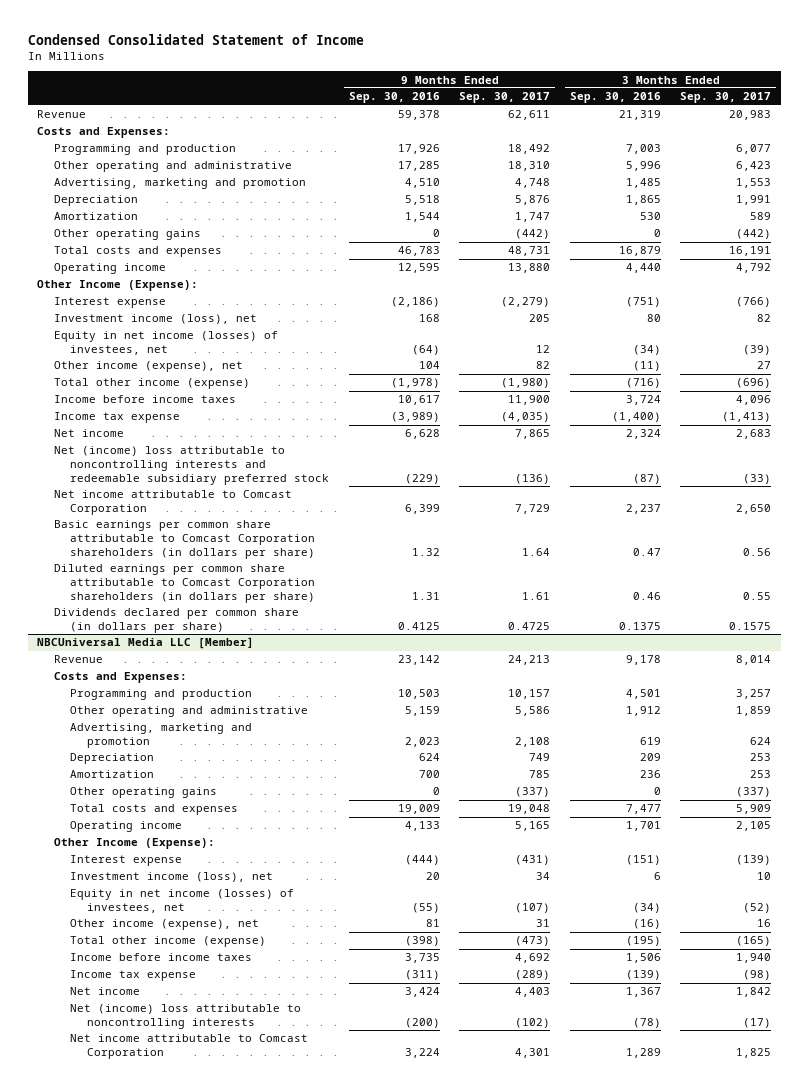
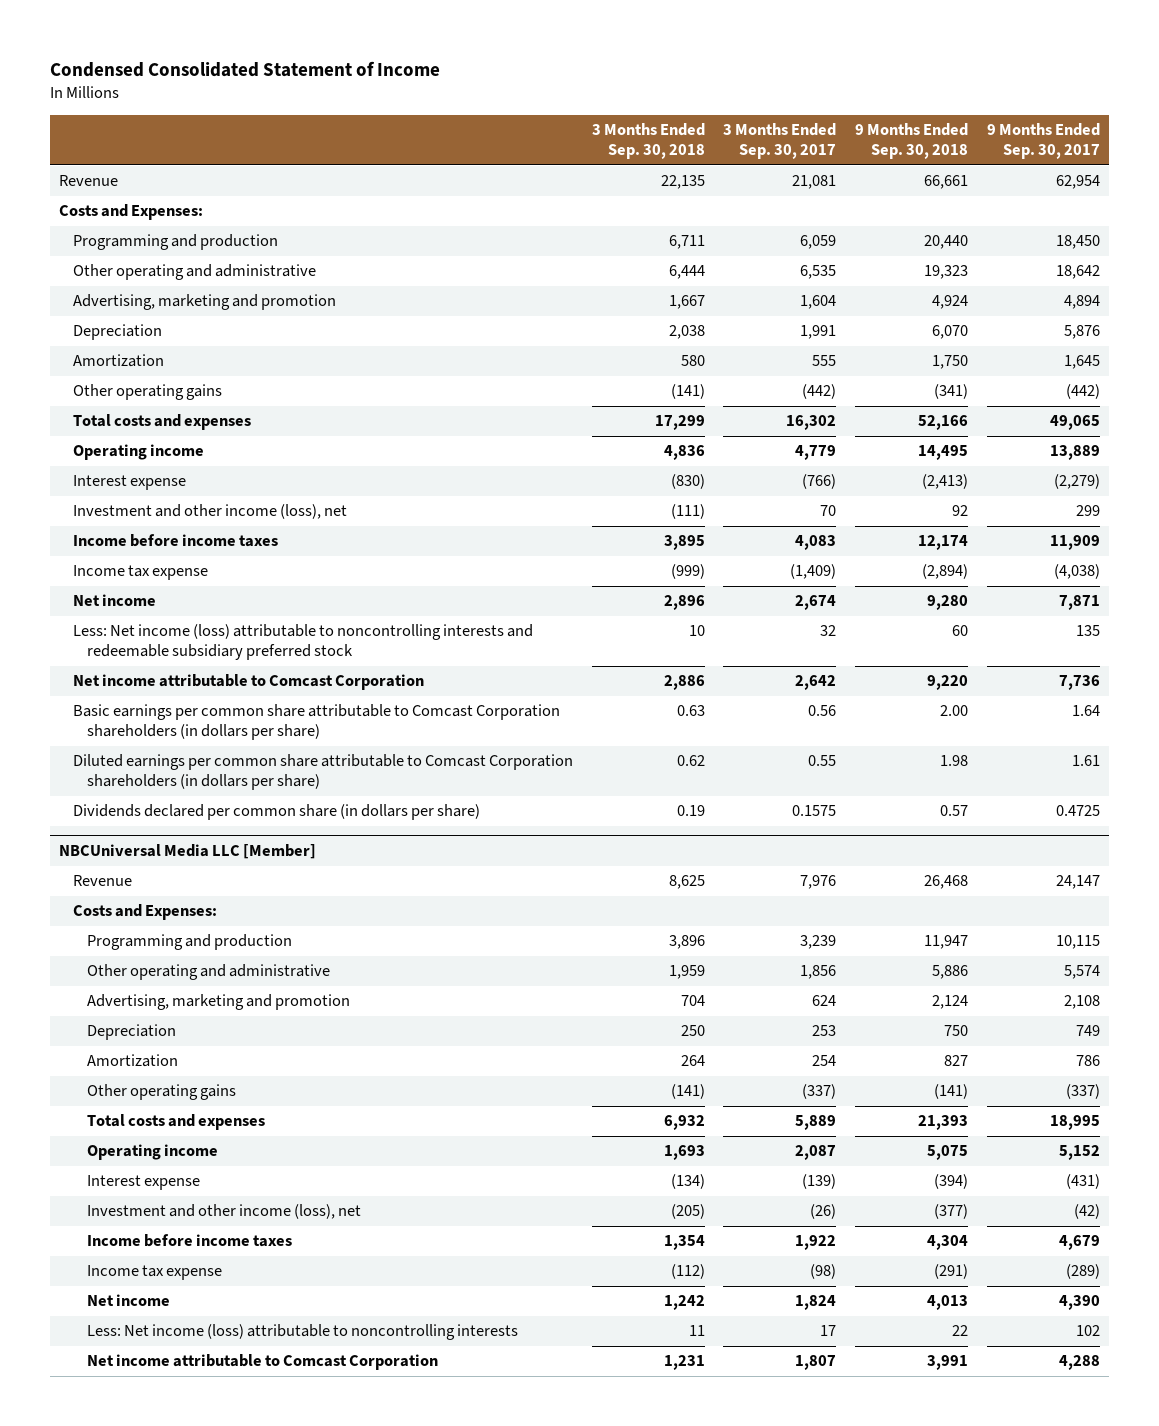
[348,92,440,104] Sep. 30, 2016 -> none
[569,92,661,104] Sep. 30, 2016 -> none
none -> [591,123,705,160] 3 Months Ended Sep. 30, 2018
none -> [855,123,969,160] 9 Months Ended Sep. 30, 2018
[508,110,551,121] 62,611 -> [1055,175,1100,190] 62,954
[729,110,772,121] 20,983 -> [792,175,837,190] 21,081
[508,144,551,155] 18,492 -> [1055,235,1100,250] 18,450
[736,144,772,155] 6,077 -> [800,235,837,250] 6,059
[508,161,551,172] 18,310 -> [1055,265,1100,280] 18,642
[736,161,772,172] 6,423 -> [800,265,837,280] 6,535
[515,178,551,189] 4,748 -> [1063,295,1100,310] 4,894
[736,178,772,189] 1,553 -> [800,295,837,310] 1,604
[515,212,551,223] 1,747 -> [1063,355,1100,370] 1,645
[750,212,772,221] 589 -> [812,355,837,367] 555
[37,280,199,292] Other Income (Expense): -> none
[508,246,551,257] 48,731 -> [1049,415,1100,431] 49,065
[729,246,772,257] 16,191 -> [786,415,837,431] 16,302
[508,263,551,274] 13,880 -> [1049,445,1100,461] 13,889
[736,263,772,274] 4,792 -> [795,445,837,461] 4,779
[53,314,257,325] Investment income (loss), net -> none
[53,331,278,356] Equity in net income (losses) of investees, net -> none
[53,361,243,373] Other income (expense), net -> none
[53,378,250,390] Total other income (expense) -> [73,504,348,520] Investment and other income (loss), net
[501,378,551,389] (1,980) -> [1075,505,1100,517] 299
[736,378,772,389] (696) -> [820,505,837,517] 70
[508,395,551,406] 11,900 -> [1049,535,1100,551] 11,909
[736,395,772,406] 4,096 -> [795,535,837,551] 4,083
[501,412,551,423] (4,035) -> [1053,564,1100,580] (4,038)
[722,412,772,423] (1,413) -> [790,564,837,580] (1,409)
[515,429,551,440] 7,865 -> [1058,595,1100,611] 7,871
[736,429,772,440] 2,683 -> [795,595,837,611] 2,674
[53,446,330,485] Net (income) loss attributable to noncontrolling interests and redeemable subsidiary preferred stock -> [73,624,534,661] Less: Net income (loss) attributable to noncontrolling interests and redeemable subsidiary preferred stock
[515,473,551,484] (136) -> [1075,625,1100,637] 135
[743,473,772,484] (33) -> [820,625,837,637] 32
[515,504,551,515] 7,729 -> [1058,675,1100,691] 7,736
[736,504,772,515] 2,650 -> [795,675,837,691] 2,642
[508,655,551,666] 24,213 -> [1055,875,1100,890] 24,147
[736,655,772,666] 8,014 -> [800,875,837,890] 7,976
[508,689,551,700] 10,157 -> [1055,935,1100,950] 10,115
[736,689,772,700] 3,257 -> [800,935,837,950] 3,239
[515,706,551,717] 5,586 -> [1063,965,1100,980] 5,574
[736,706,772,717] 1,859 -> [800,965,837,980] 1,856
[529,770,551,779] 785 -> [1075,1055,1100,1067] 786
[750,770,772,779] 253 -> [812,1055,837,1067] 254
[53,838,215,850] Other Income (Expense): -> none
[508,804,551,815] 19,048 -> [1049,1115,1100,1131] 18,995
[736,804,772,815] 5,909 -> [795,1115,837,1131] 5,889
[515,821,551,832] 5,165 -> [1058,1145,1100,1161] 5,152
[736,821,772,832] 2,105 -> [795,1145,837,1161] 2,087
[70,872,274,883] Investment income (loss), net -> none
[70,889,295,914] Equity in net income (losses) of investees, net -> none
[70,919,260,931] Other income (expense), net -> none
[70,936,267,948] Total other income (expense) -> [86,1204,361,1220] Investment and other income (loss), net
[515,936,551,947] (473) -> [1073,1204,1100,1220] (42)
[736,936,772,947] (165) -> [810,1204,837,1220] (26)
[515,953,551,964] 4,692 -> [1058,1235,1100,1251] 4,679
[736,953,772,964] 1,940 -> [795,1235,837,1251] 1,922
[515,987,551,998] 4,403 -> [1058,1295,1100,1311] 4,390
[736,987,772,998] 1,842 -> [795,1295,837,1311] 1,824
[70,1004,302,1030] Net (income) loss attributable to noncontrolling interests -> [86,1324,518,1341] Less: Net income (loss) attributable to noncontrolling interests
[515,1018,551,1029] (102) -> [1075,1325,1100,1337] 102
[743,1018,772,1029] (17) -> [820,1325,837,1337] 17
[515,1048,551,1059] 4,301 -> [1058,1355,1100,1371] 4,288
[736,1048,772,1059] 1,825 -> [795,1355,837,1371] 1,807

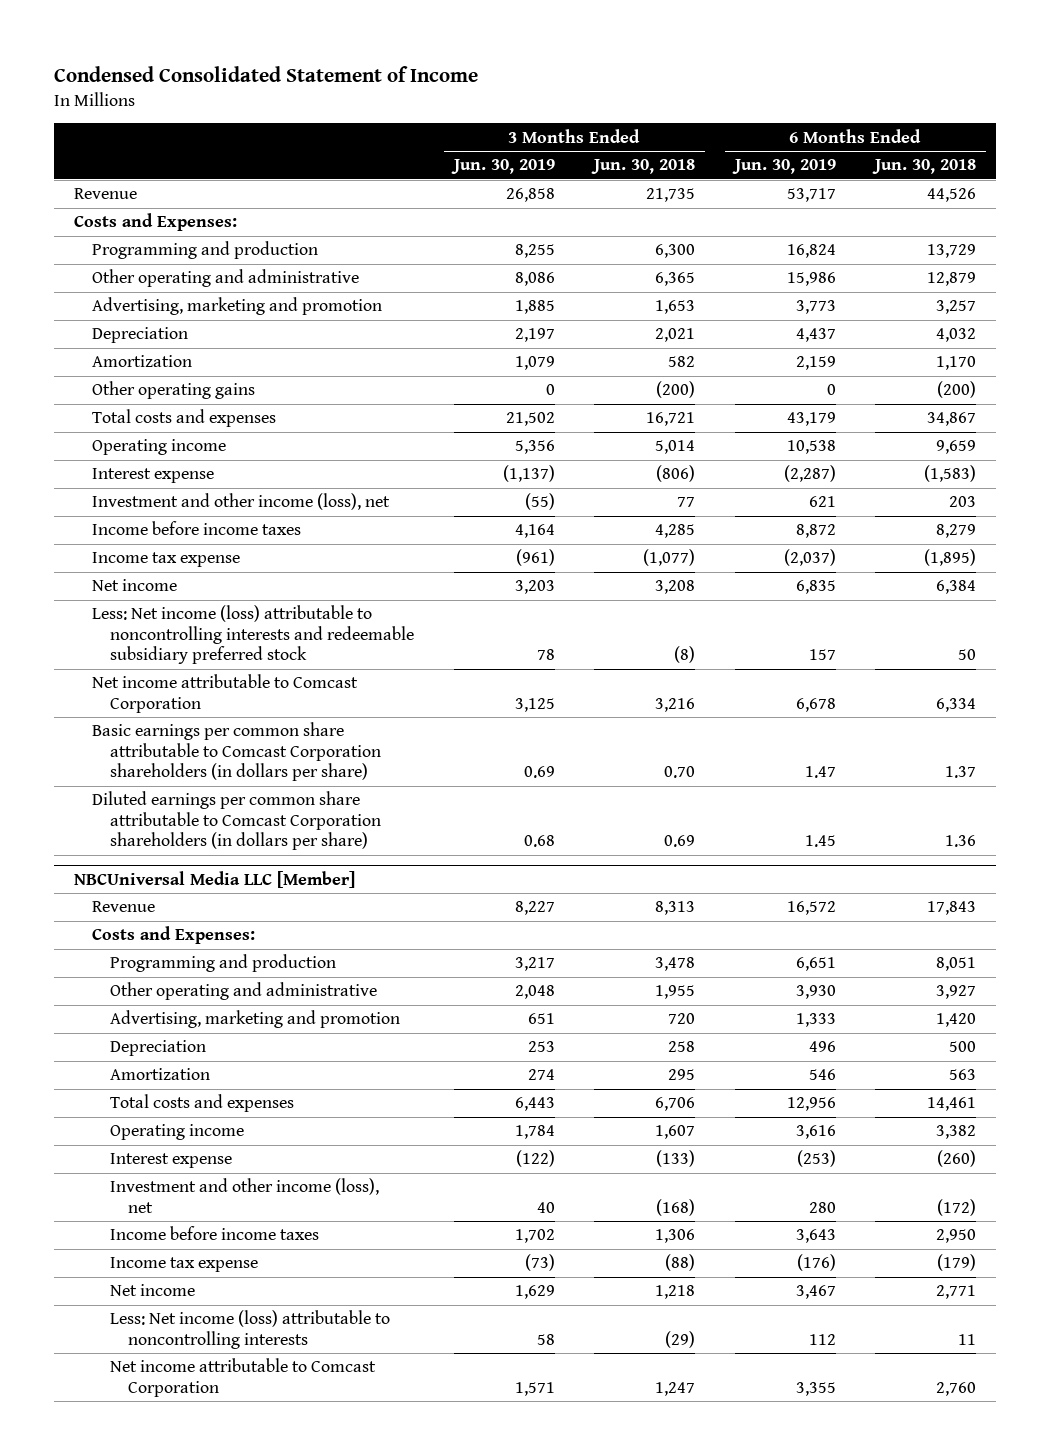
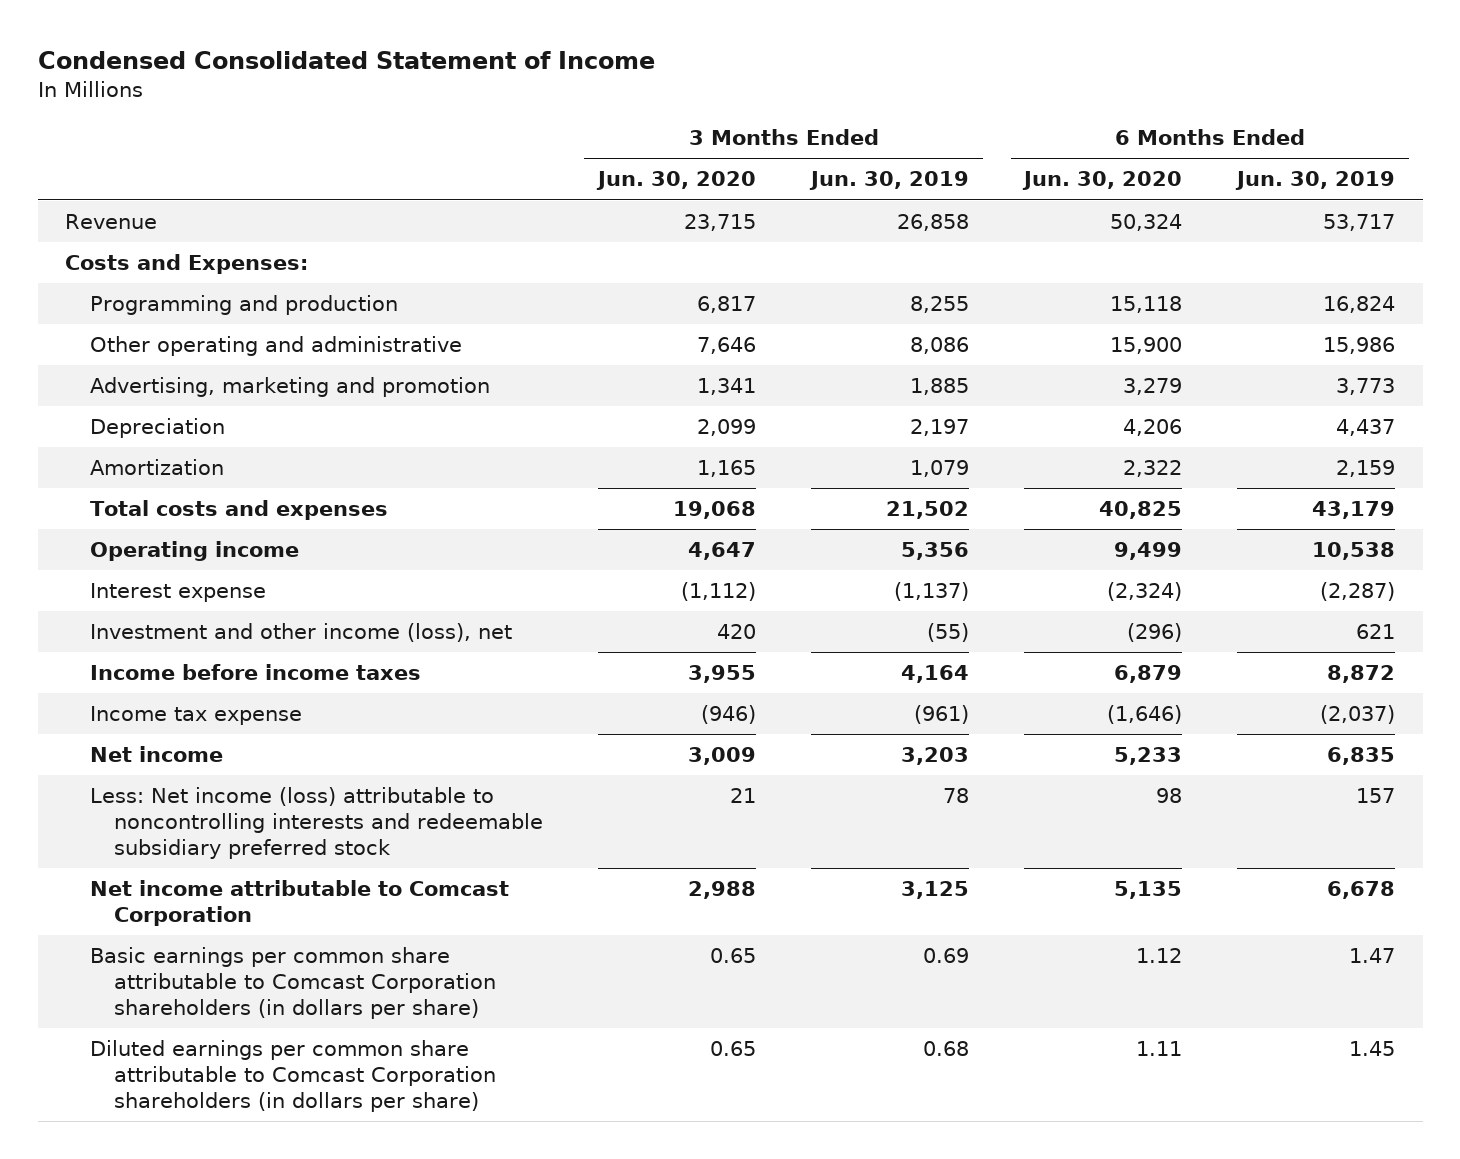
[591,159,696,175] Jun. 30, 2018 -> none
[871,159,976,175] Jun. 30, 2018 -> none
none -> [596,171,757,191] Jun. 30, 2020
none -> [1022,171,1183,191] Jun. 30, 2020
[92,381,256,400] Other operating gains -> none
[74,870,356,888] NBCUniversal Media LLC [Member] -> none
[92,901,156,913] Revenue -> none
[92,926,256,945] Costs and Expenses: -> none
[110,954,337,973] Programming and production -> none
[110,982,378,1001] Other operating and administrative -> none
[110,1010,401,1029] Advertising, marketing and promotion -> none
[110,1040,207,1057] Depreciation -> none
[110,1068,211,1081] Amortization -> none
[110,1094,295,1113] Total costs and expenses -> none
[110,1124,245,1141] Operating income -> none
[110,1153,233,1169] Interest expense -> none
[110,1178,380,1213] Investment and other income (loss), net -> none
[110,1226,320,1241] Income before income taxes -> none
[110,1257,259,1273] Income tax expense -> none
[110,1284,196,1297] Net income -> none
[110,1310,391,1349] Less: Net income (loss) attributable to noncontrolling interests -> none
[110,1358,377,1397] Net income attributable to Comcast Corporation -> none

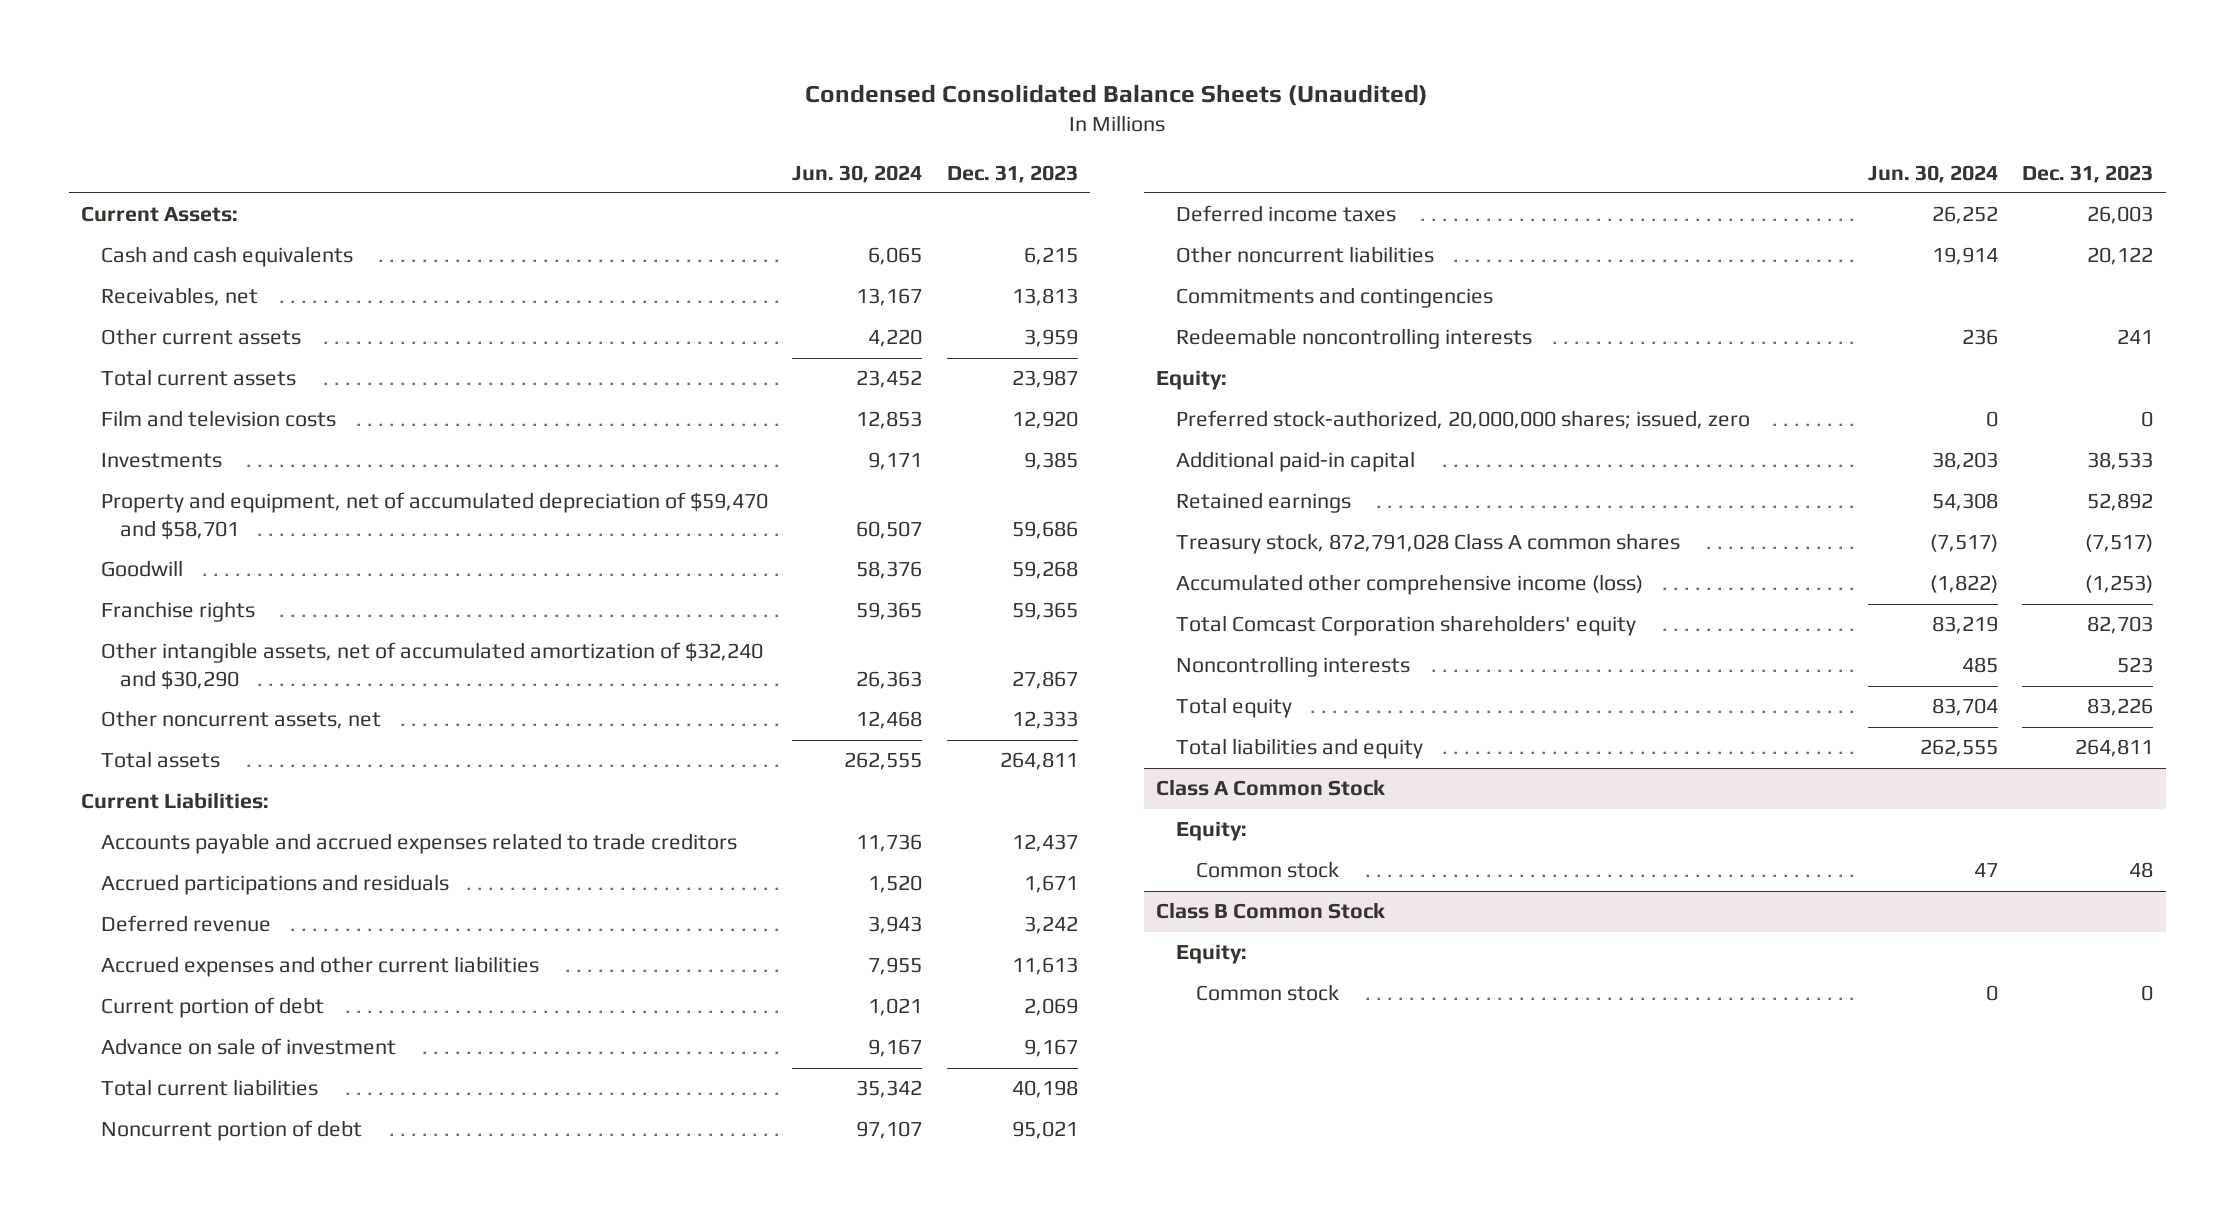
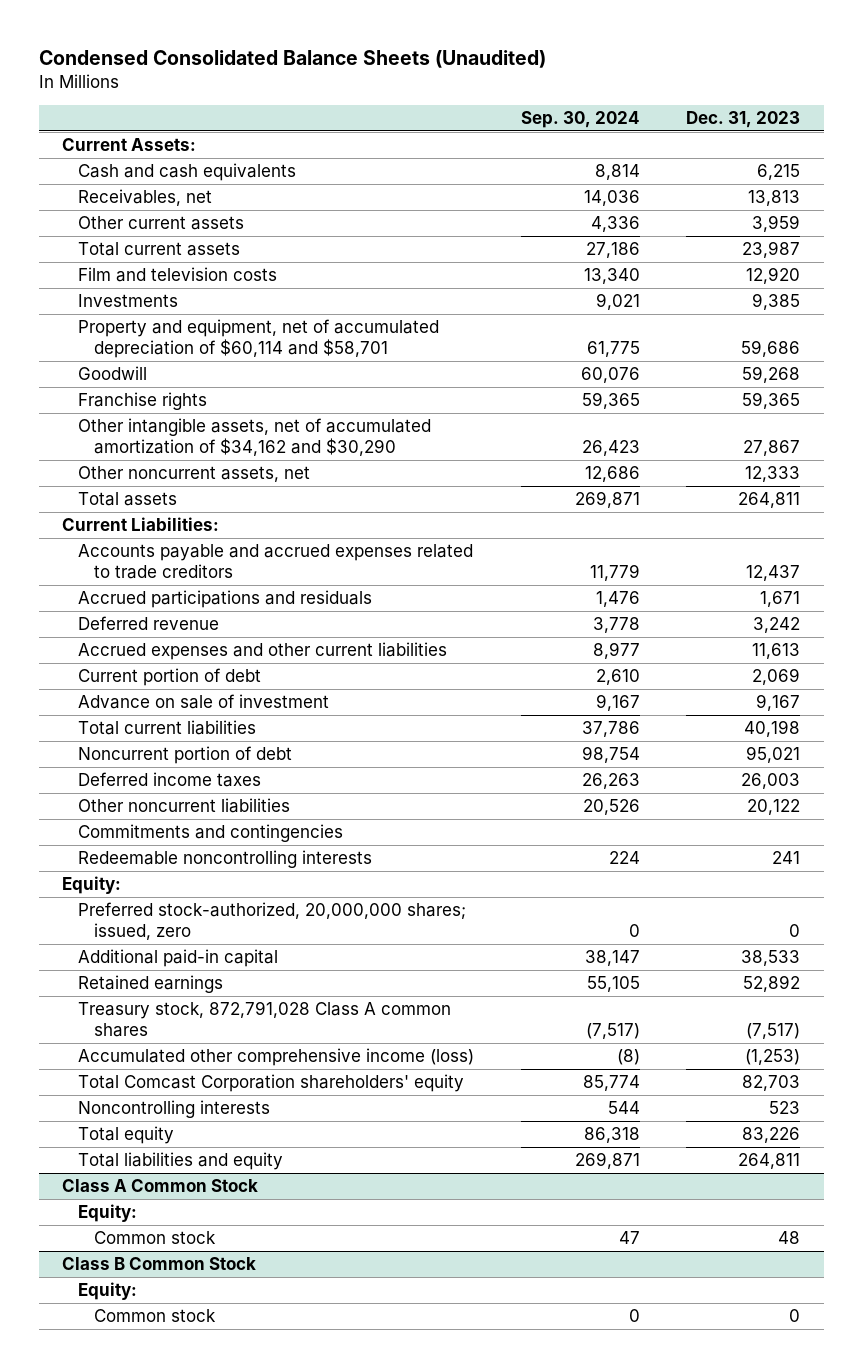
[792,164,923,183] Jun. 30, 2024 -> none
none -> [520,110,640,128] Sep. 30, 2024
[100,492,768,540] Property and equipment, net of accumulated depreciation of $59,470 and $58,701 -> [77,319,439,358] Property and equipment, net of accumulated depreciation of $60,114 and $58,701
[100,642,763,690] Other intangible assets, net of accumulated amortization of $32,240 and $30,290 -> [77,418,431,456] Other intangible assets, net of accumulated amortization of $34,162 and $30,290

